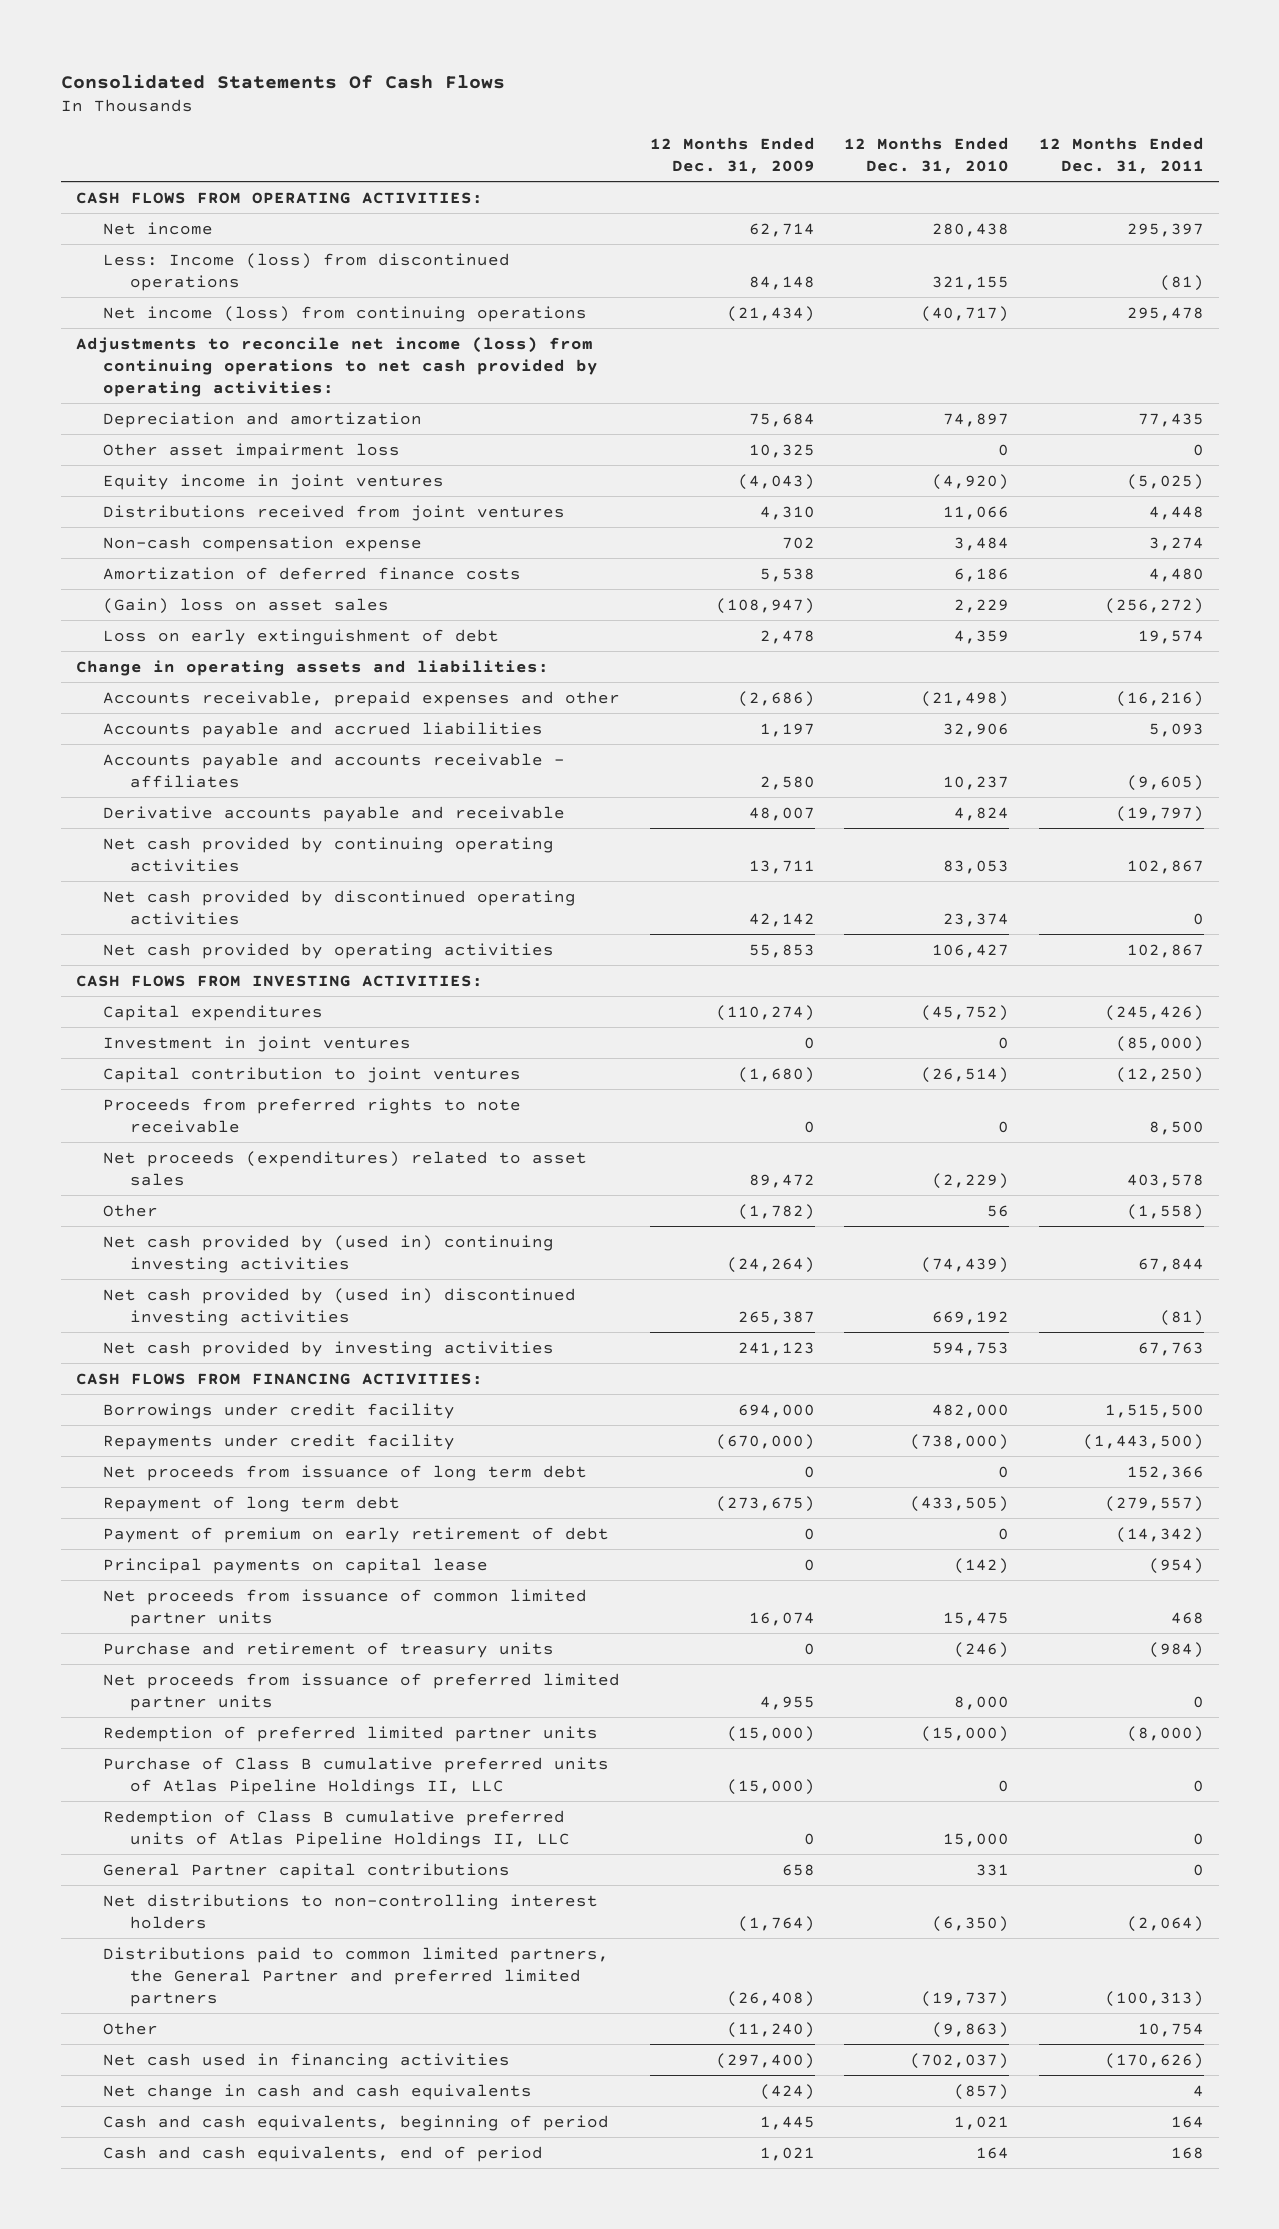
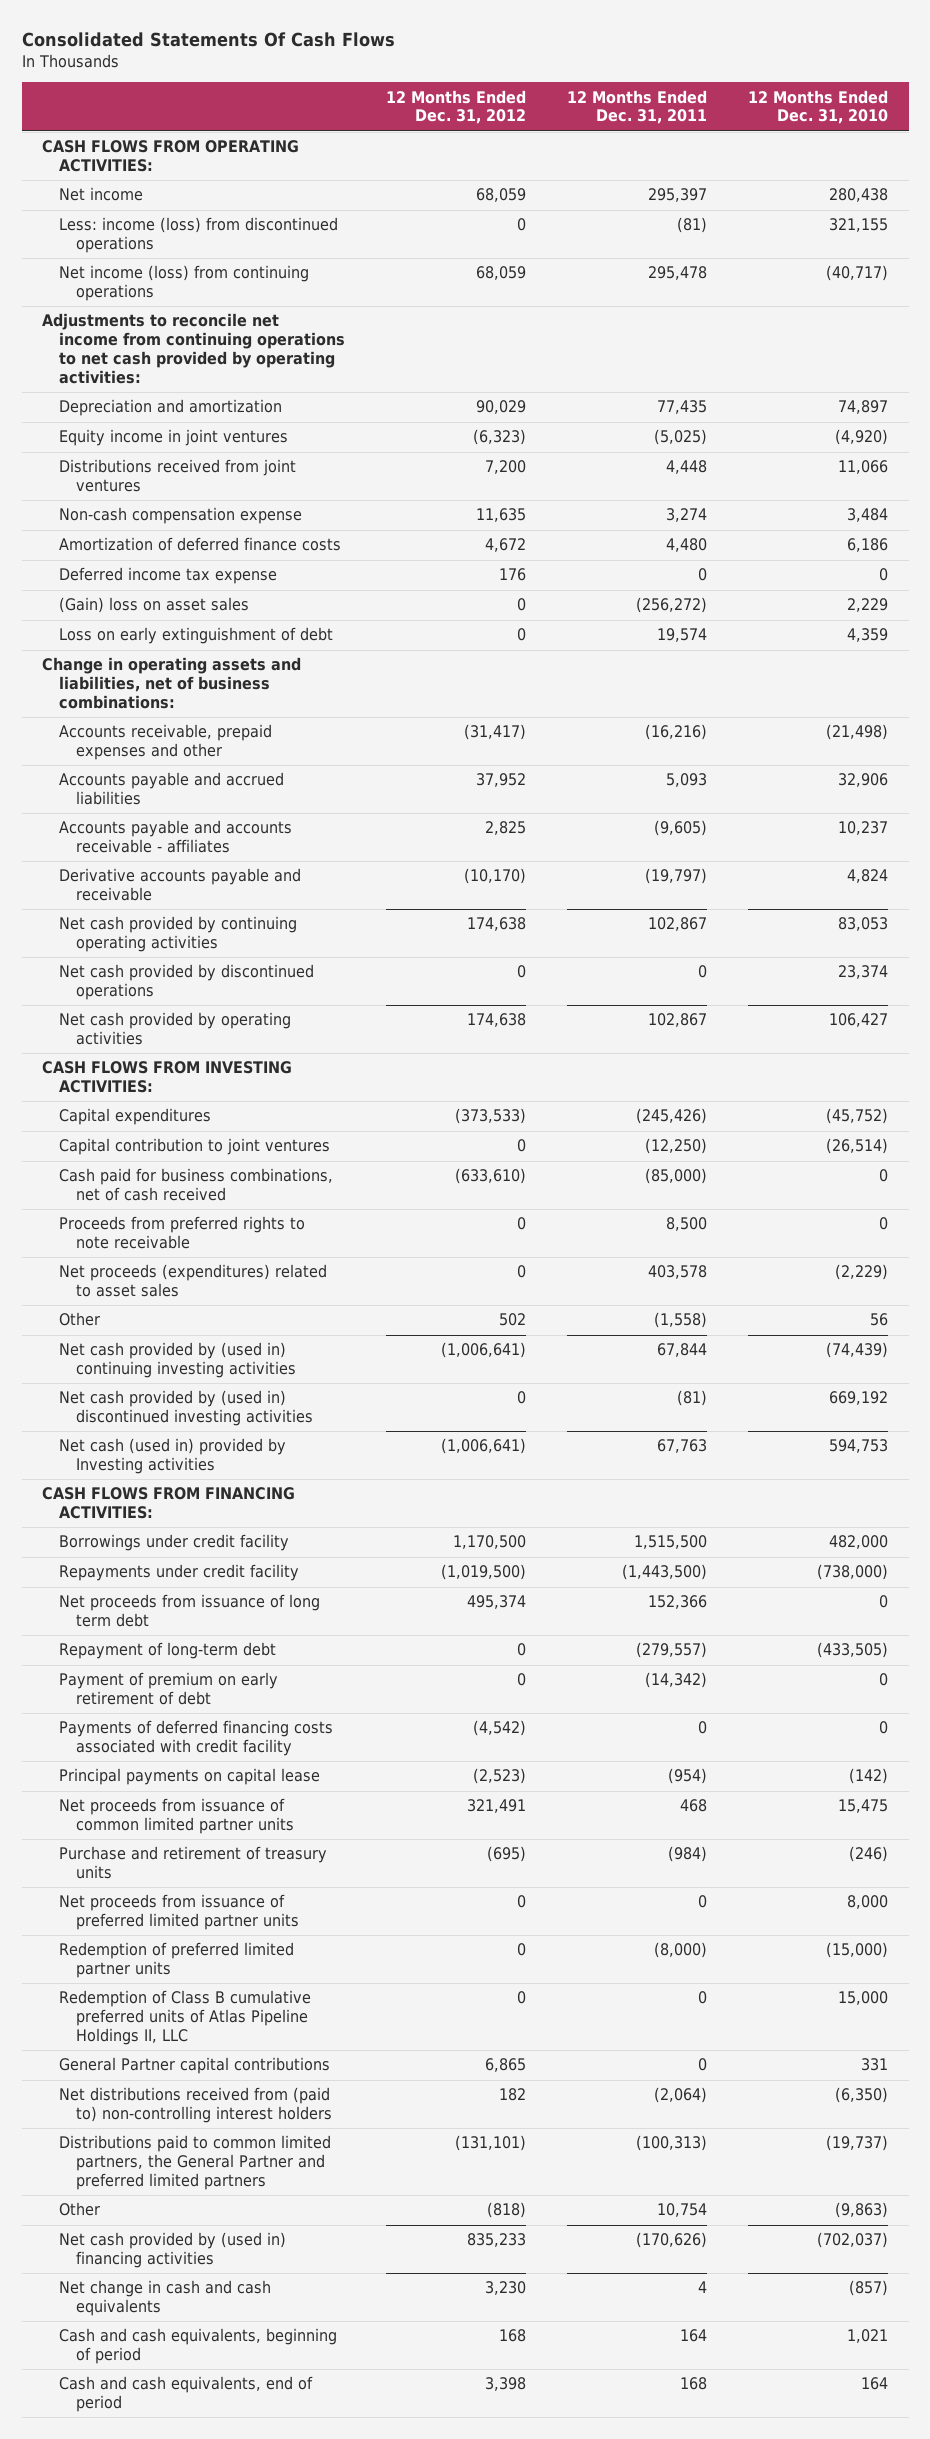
[649,137,815,175] 12 Months Ended Dec. 31, 2009 -> none
none -> [386,89,527,125] 12 Months Ended Dec. 31, 2012
[102,252,510,291] Less: Income (loss) from discontinued operations -> [58,217,338,254] Less: income (loss) from discontinued operations
[75,336,598,397] Adjustments to reconcile net income (loss) from continuing operations to net cash provided by operating activities: -> [42,313,345,385] Adjustments to reconcile net income from continuing operations to net cash provided by operating activities:
[102,442,400,459] Other asset impairment loss -> none
none -> [58,567,277,585] Deferred income tax expense
[75,659,549,676] Change in operating assets and liabilities: -> [42,657,302,710] Change in operating assets and liabilities, net of business combinations:
[102,889,576,925] Net cash provided by discontinued operating activities -> [58,964,314,1001] Net cash provided by discontinued operations
[102,1035,411,1052] Investment in joint ventures -> none
none -> [58,1168,333,1202] Cash paid for business combinations, net of cash received
[102,1340,554,1357] Net cash provided by investing activities -> [58,1438,286,1475] Net cash (used in) provided by Investing activities
[102,1495,400,1512] Repayment of long term debt -> [58,1642,276,1660] Repayment of long-term debt
none -> [58,1720,333,1757] Payments of deferred financing costs associated with credit facility
[102,1756,609,1795] Purchase of Class B cumulative preferred units of Atlas Pipeline Holdings II, LLC -> none
[102,1893,598,1929] Net distributions to non-controlling interest holders -> [58,2087,332,2124] Net distributions received from (paid to) non-controlling interest holders
[102,2052,510,2069] Net cash used in financing activities -> [58,2232,286,2269] Net cash provided by (used in) financing activities

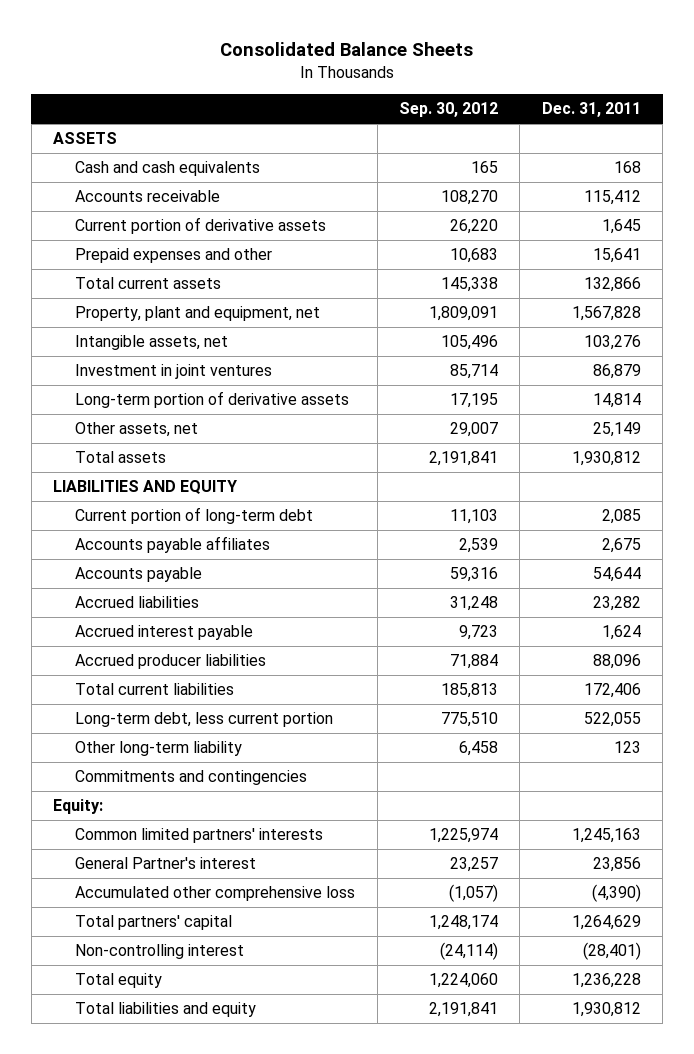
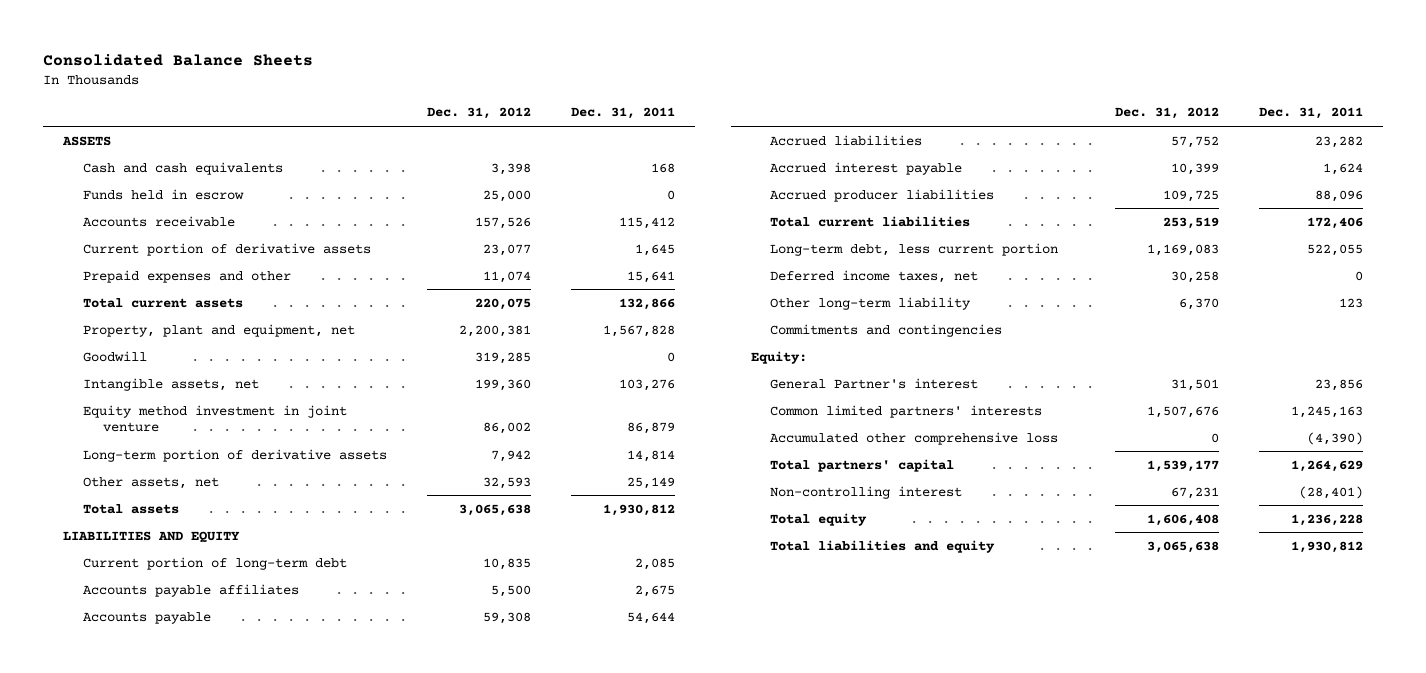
[398,102,498,118] Sep. 30, 2012 -> none
none -> [427,107,532,120] Dec. 31, 2012
none -> [83,188,245,200] Funds held in escrow
none -> [83,350,148,362] Goodwill
[75,364,273,380] Investment in joint ventures -> [83,404,348,433] Equity method investment in joint venture
none -> [770,269,979,283] Deferred income taxes, net
[75,828,324,844] Common limited partners' interests -> [770,404,1043,418] Common limited partners' interests

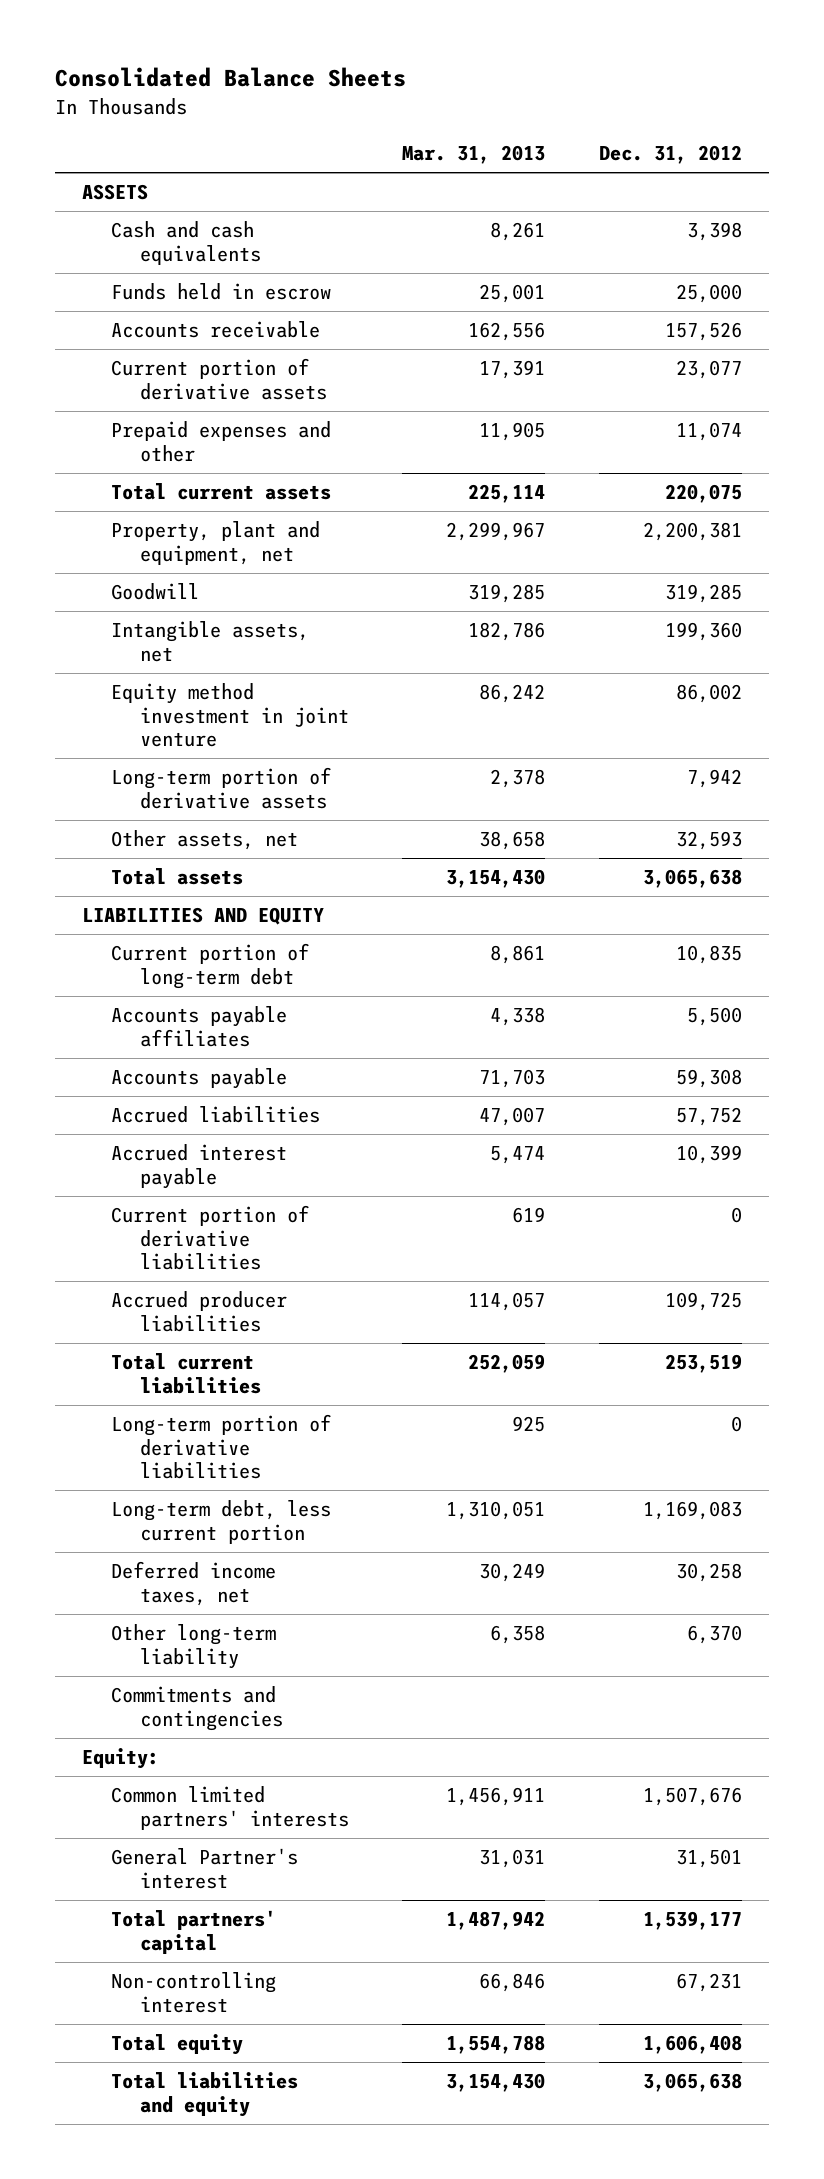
[571,107,676,120] Dec. 31, 2011 -> none
none -> [402,144,546,164] Mar. 31, 2013
none -> [111,1205,310,1270] Current portion of derivative liabilities
none -> [111,1414,332,1479] Long-term portion of derivative liabilities
[770,431,1059,445] Accumulated other comprehensive loss -> none
[770,377,979,389] General Partner's interest -> [111,1848,299,1889] General Partner's interest

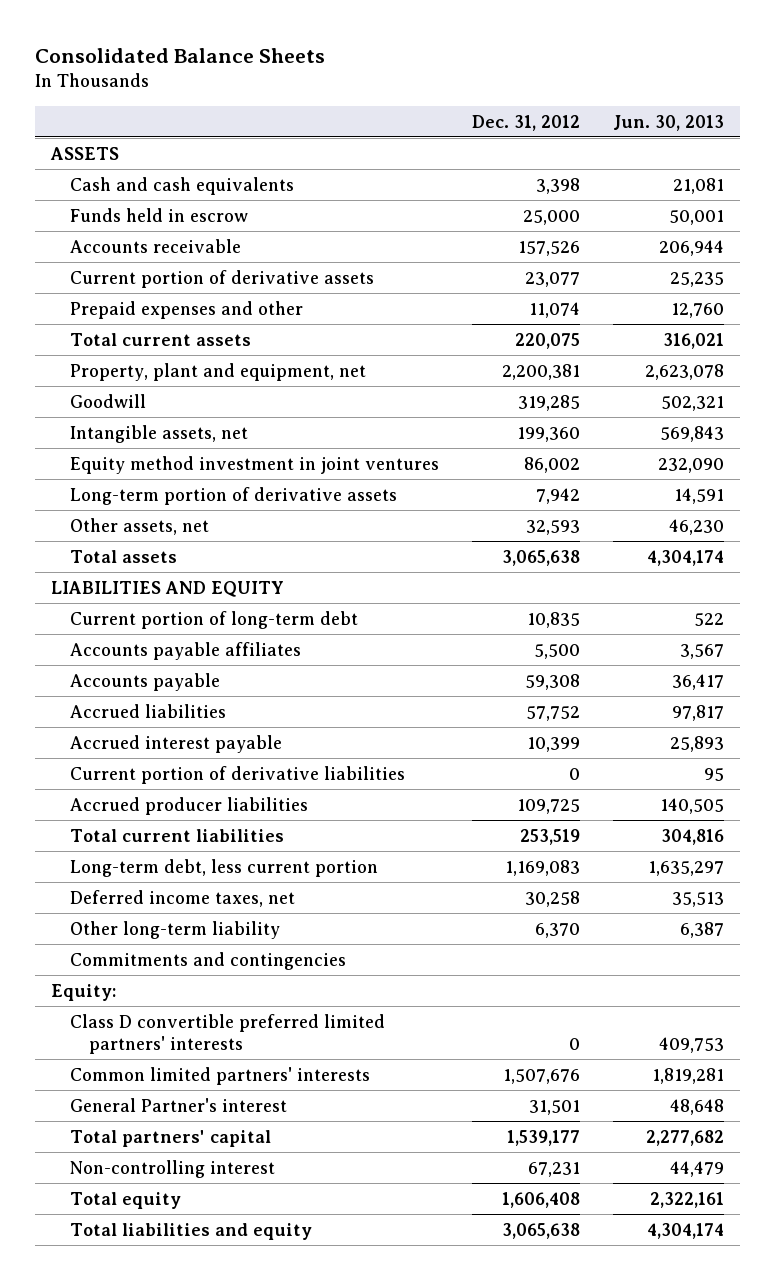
[402,144,546,164] Mar. 31, 2013 -> none
none -> [612,114,724,131] Jun. 30, 2013
[111,683,350,747] Equity method investment in joint venture -> [70,455,440,474] Equity method investment in joint ventures
[111,1414,332,1479] Long-term portion of derivative liabilities -> none
none -> [70,1013,386,1054] Class D convertible preferred limited partners' interests

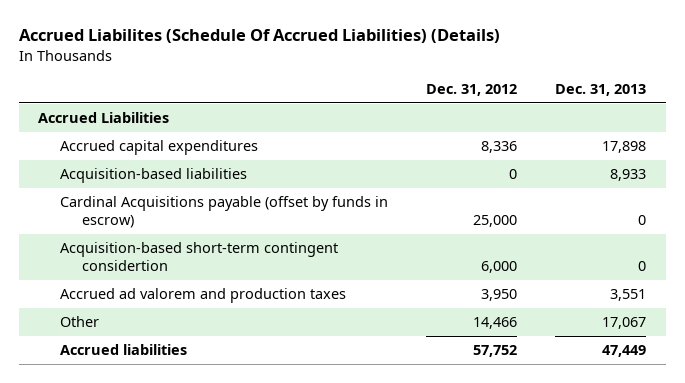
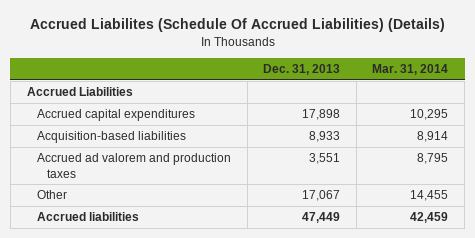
[426,83,518,96] Dec. 31, 2012 -> none
none -> [372,63,449,75] Mar. 31, 2014
[60,196,389,229] Cardinal Acquisitions payable (offset by funds in escrow) -> none
[60,242,339,272] Acquisition-based short-term contingent considertion -> none

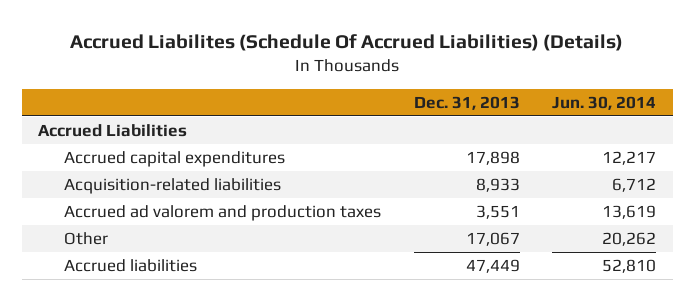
[372,63,449,75] Mar. 31, 2014 -> none
none -> [552,95,657,110] Jun. 30, 2014
[36,131,186,144] Acquisition-based liabilities -> [64,178,282,195] Acquisition-related liabilities

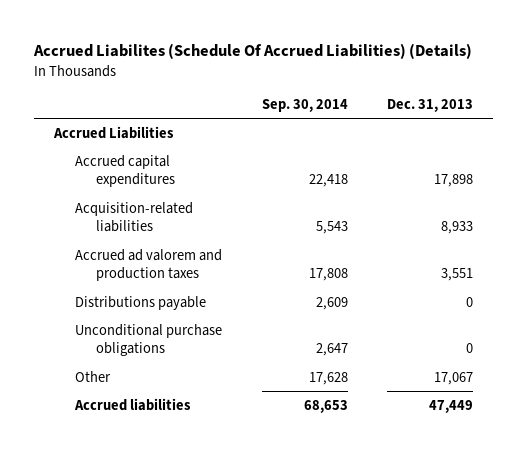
[552,95,657,110] Jun. 30, 2014 -> none
none -> [261,98,348,112] Sep. 30, 2014
none -> [74,295,206,310] Distributions payable
none -> [74,323,222,357] Unconditional purchase obligations

